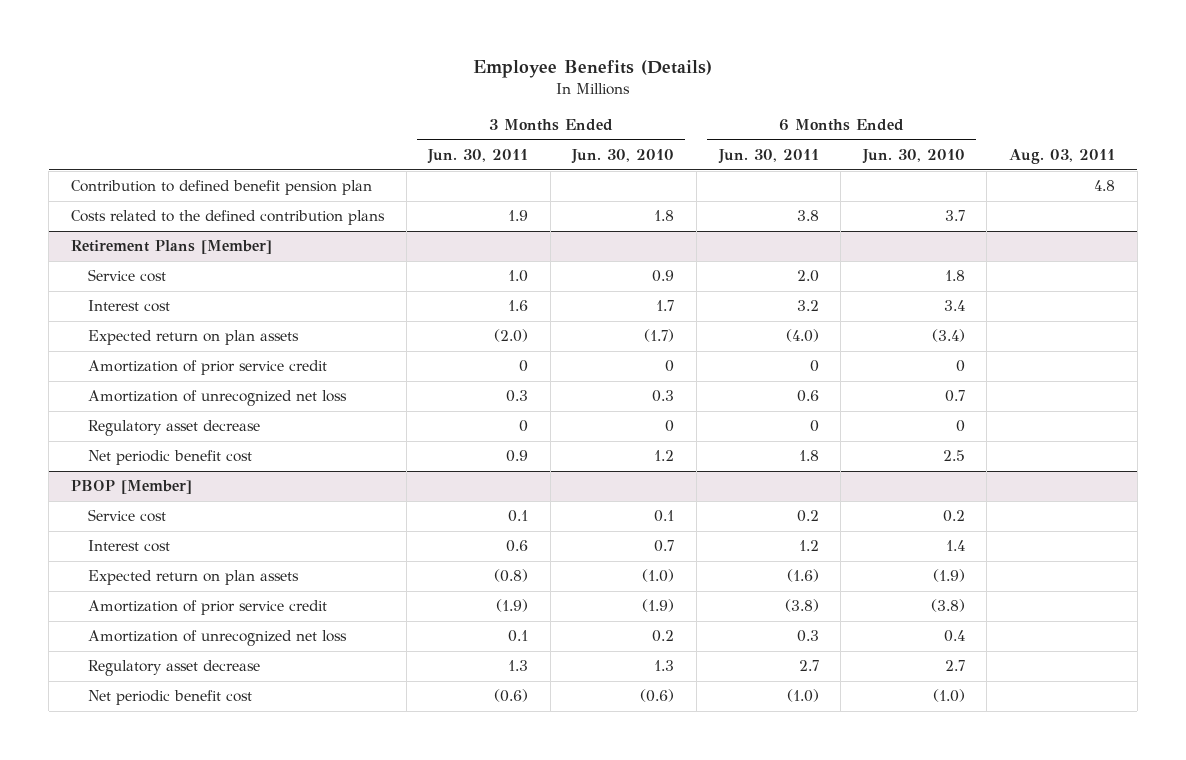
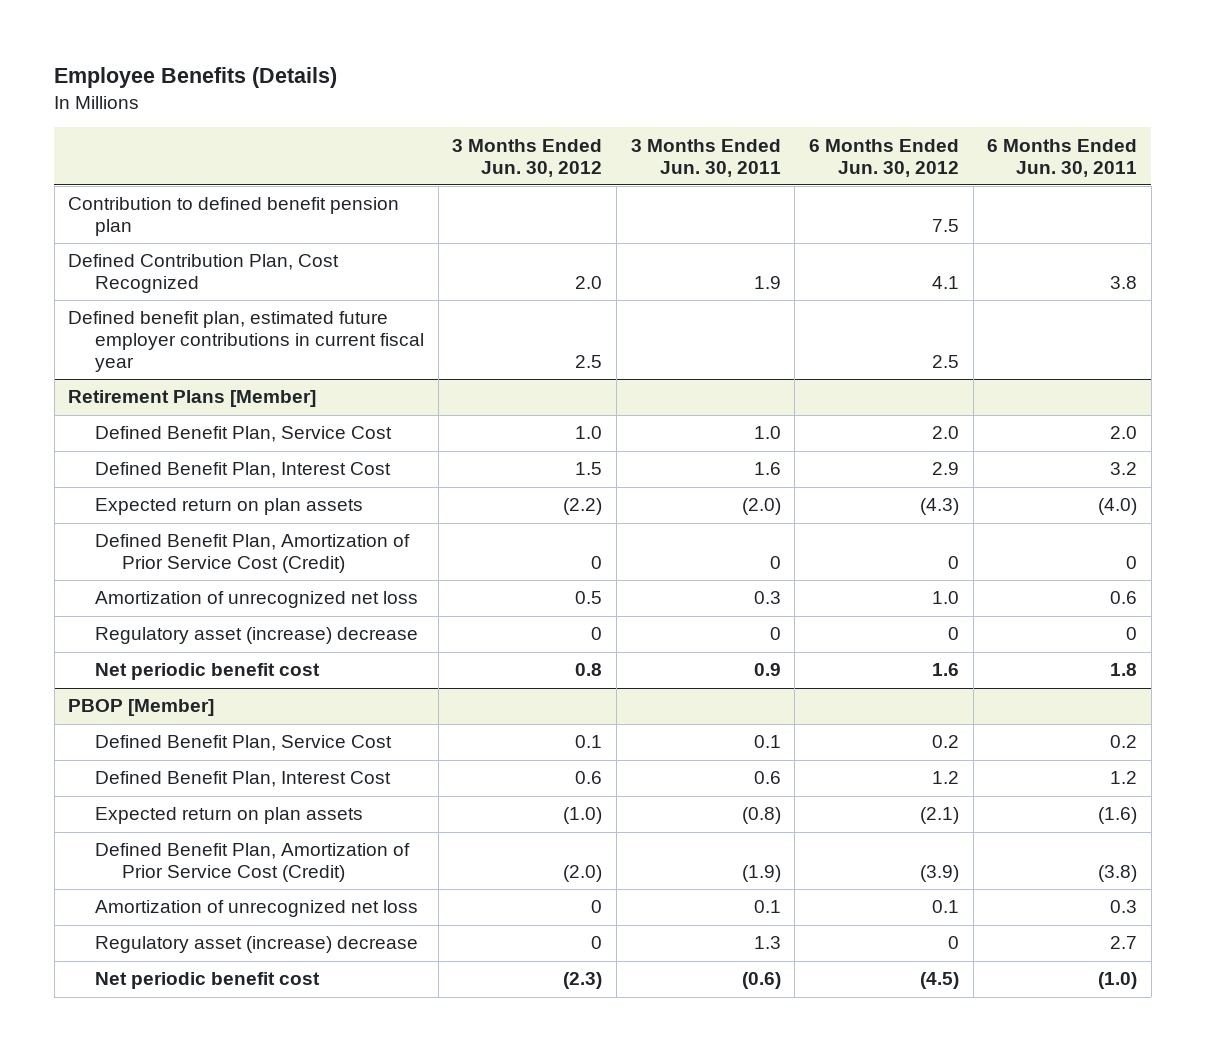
[571,148,675,164] Jun. 30, 2010 -> none
[861,148,965,164] Jun. 30, 2010 -> none
[1008,148,1115,164] Aug. 03, 2011 -> none
none -> [452,138,603,177] 3 Months Ended Jun. 30, 2012
none -> [809,138,960,177] 6 Months Ended Jun. 30, 2012
[70,210,385,226] Costs related to the defined contribution plans -> [68,254,340,294] Defined Contribution Plan, Cost Recognized
none -> [68,311,425,373] Defined benefit plan, estimated future employer contributions in current fiscal year
[88,269,167,283] Service cost -> [95,426,393,443] Defined Benefit Plan, Service Cost
[88,300,171,313] Interest cost -> [95,462,392,479] Defined Benefit Plan, Interest Cost
[88,360,328,376] Amortization of prior service credit -> [95,534,411,574] Defined Benefit Plan, Amortization of Prior Service Cost (Credit)
[88,420,261,437] Regulatory asset decrease -> [95,627,419,645] Regulatory asset (increase) decrease
[88,509,167,523] Service cost -> [95,735,393,752] Defined Benefit Plan, Service Cost
[88,540,171,553] Interest cost -> [95,771,392,788] Defined Benefit Plan, Interest Cost
[88,600,328,616] Amortization of prior service credit -> [95,843,411,883] Defined Benefit Plan, Amortization of Prior Service Cost (Credit)
[88,660,261,677] Regulatory asset decrease -> [95,936,419,954] Regulatory asset (increase) decrease

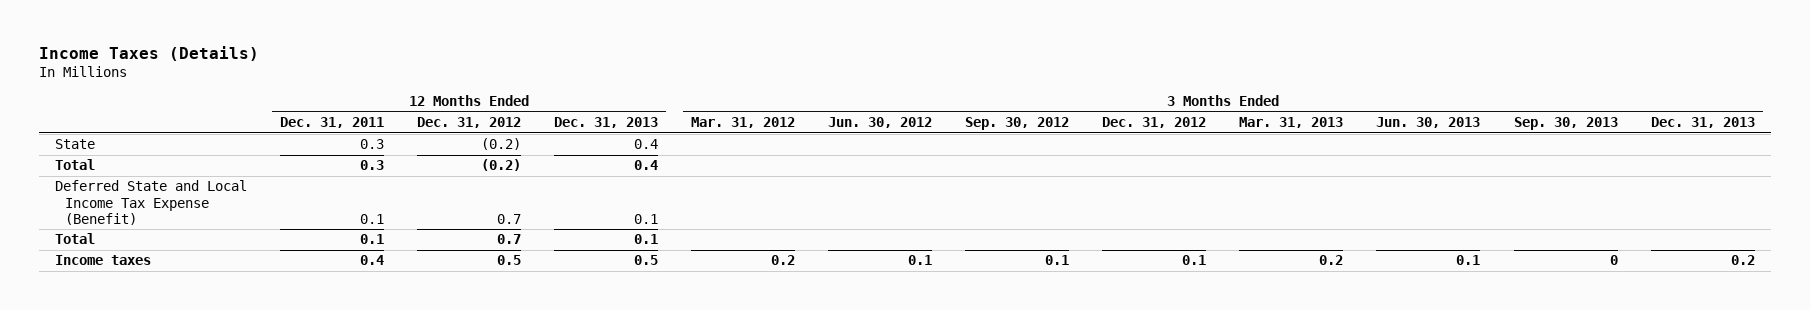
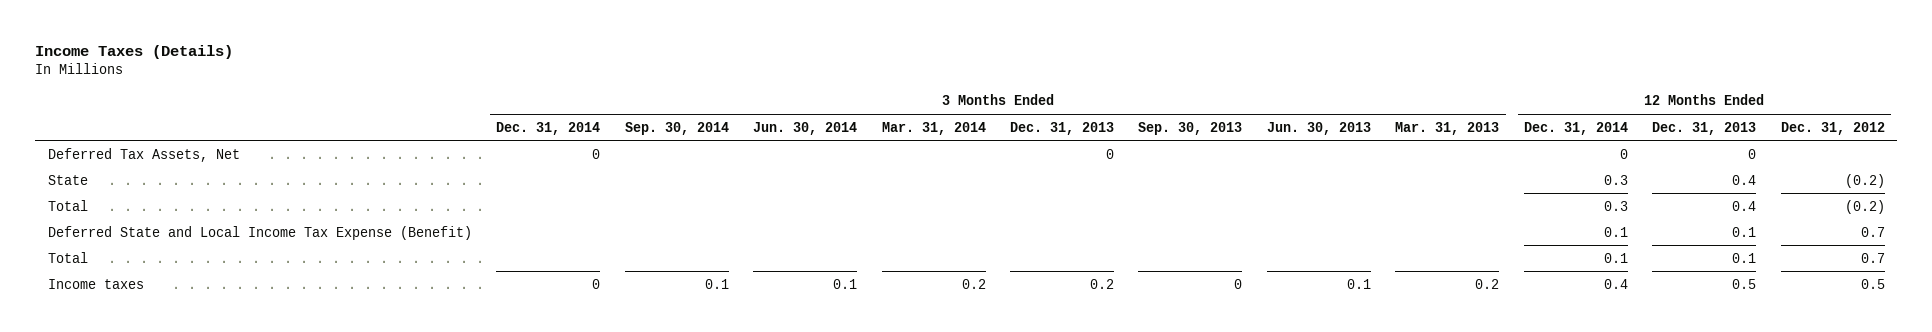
[280,117,385,129] Dec. 31, 2011 -> none
[691,117,796,129] Mar. 31, 2012 -> none
[828,117,933,129] Jun. 30, 2012 -> none
[965,117,1070,131] Sep. 30, 2012 -> none
[1102,117,1207,129] Dec. 31, 2012 -> none
none -> [496,121,601,135] Dec. 31, 2014
none -> [624,121,729,135] Sep. 30, 2014
none -> [753,121,858,135] Jun. 30, 2014
none -> [881,121,986,135] Mar. 31, 2014
none -> [1523,121,1628,135] Dec. 31, 2014
none -> [47,147,240,162] Deferred Tax Assets, Net

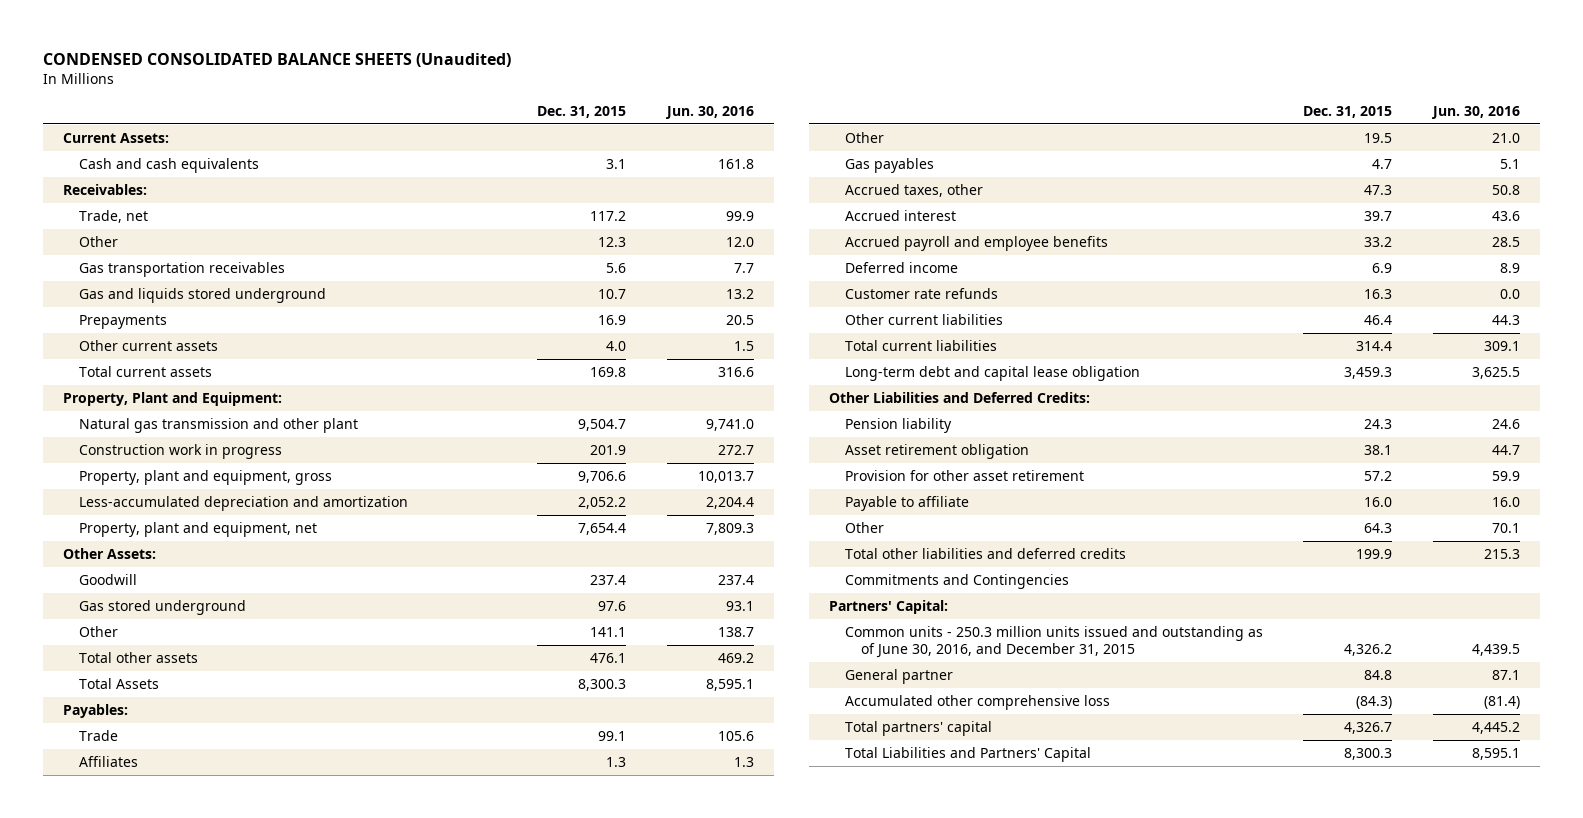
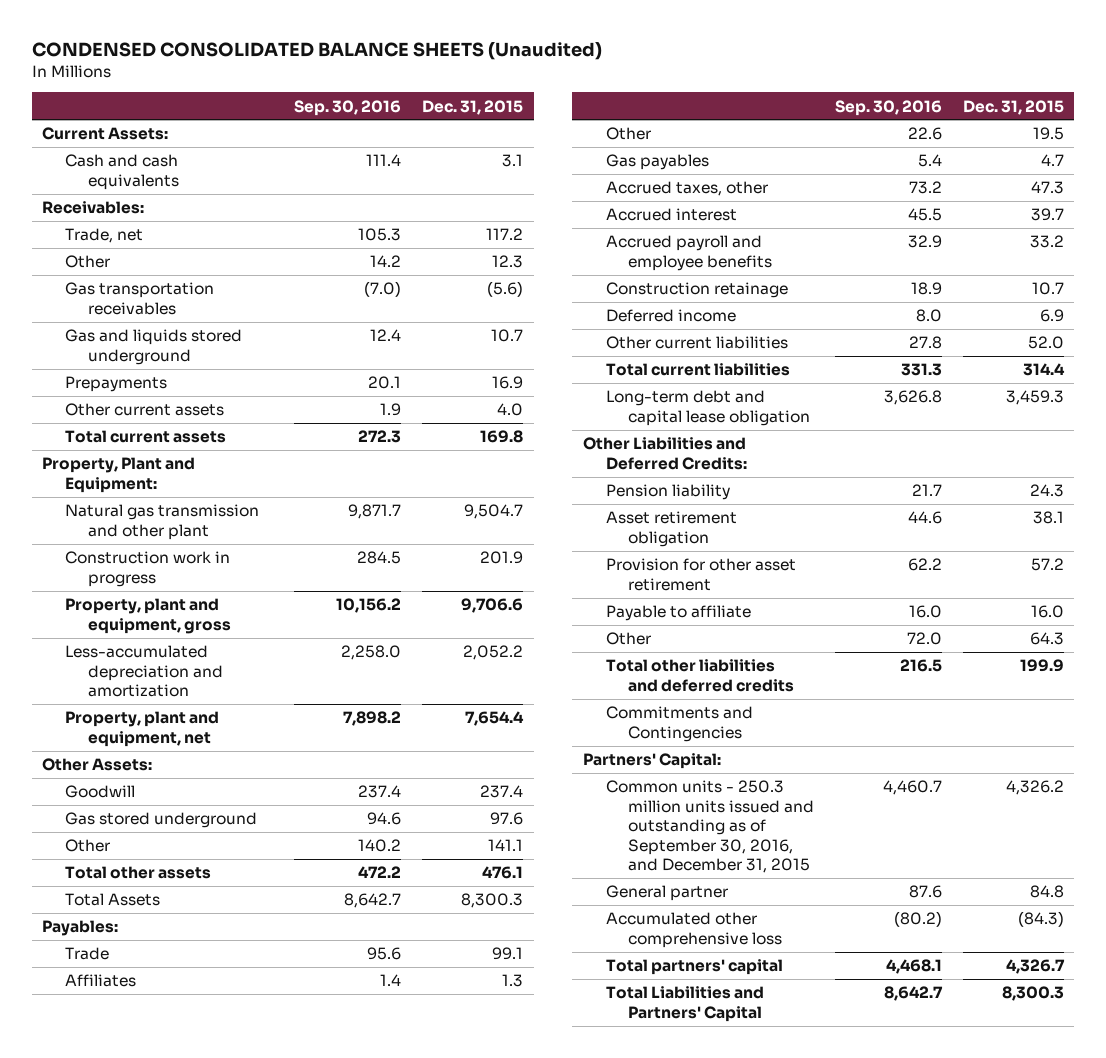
[664,105,754,119] Jun. 30, 2016 -> none
none -> [294,99,402,116] Sep. 30, 2016
[606,263,627,274] 5.6 -> [487,281,524,298] (5.6)
none -> [605,282,788,299] Construction retainage
[844,288,998,300] Customer rate refunds -> none
[1364,315,1393,326] 46.4 -> [1027,336,1064,350] 52.0
[844,626,1263,659] Common units - 250.3 million units issued and outstanding as of June 30, 2016, and December 31, 2015 -> [605,780,815,873] Common units - 250.3 million units issued and outstanding as of September 30, 2016, and December 31, 2015

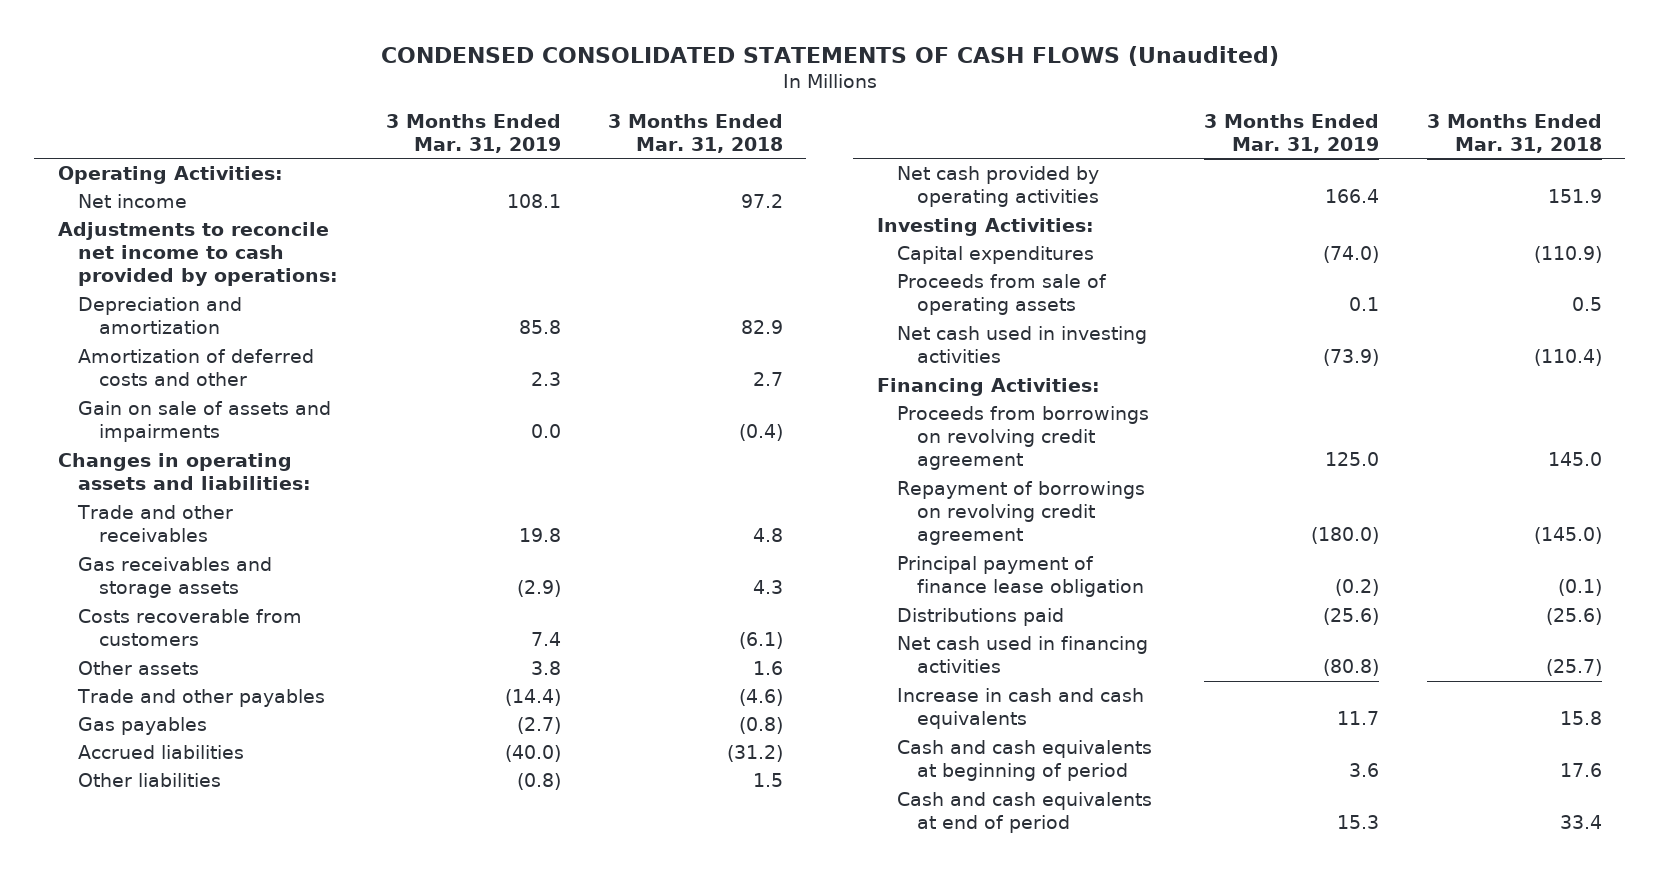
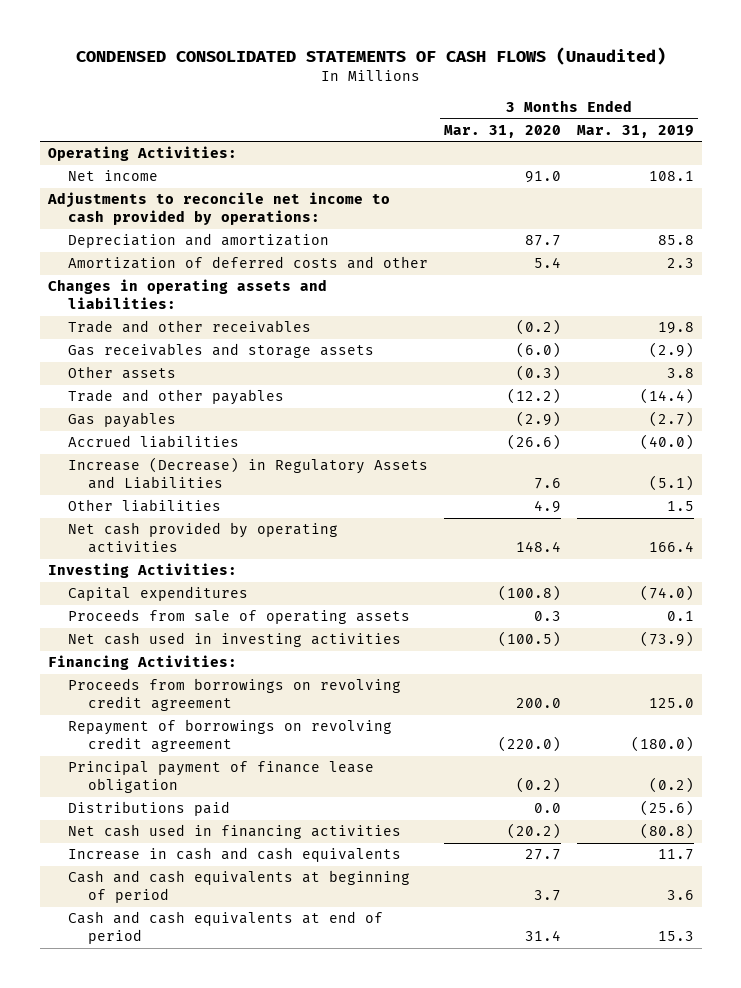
[607,113,783,153] 3 Months Ended Mar. 31, 2018 -> none
none -> [443,124,561,138] Mar. 31, 2020
[78,401,332,443] Gain on sale of assets and impairments -> none
[78,609,303,647] Costs recoverable from customers -> none
none -> [67,457,428,490] Increase (Decrease) in Regulatory Assets and Liabilities
[516,773,561,791] (0.8) -> [666,501,694,512] 1.5

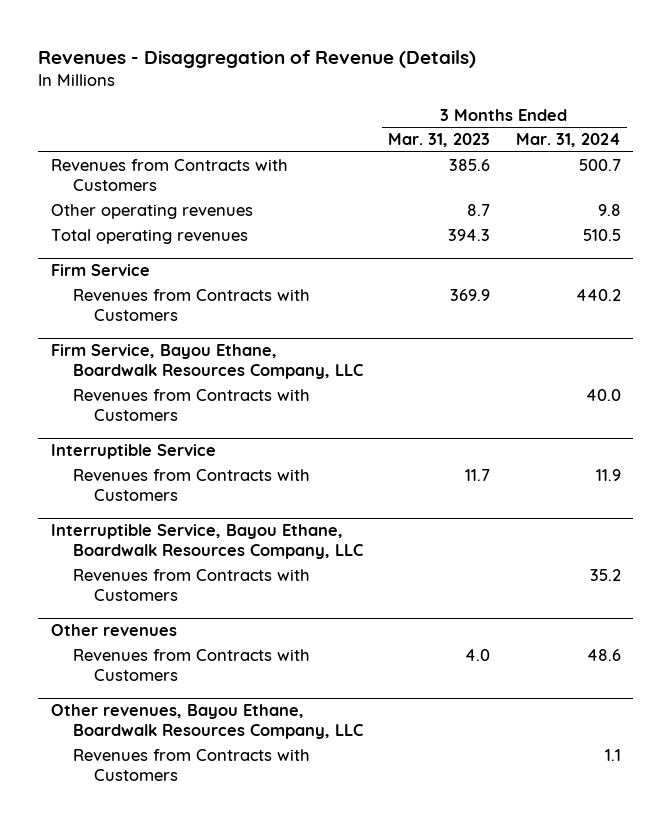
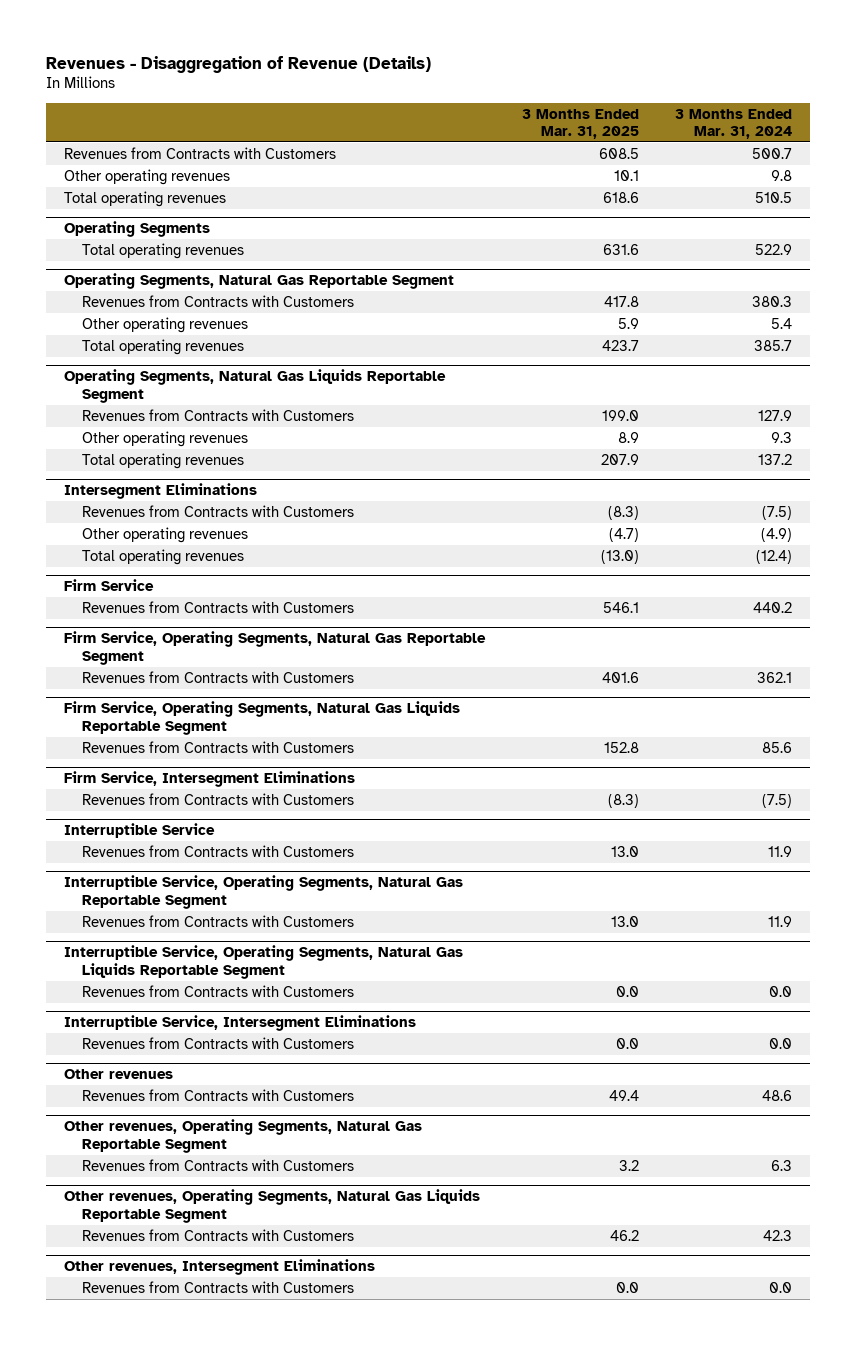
[388,133,491,148] Mar. 31, 2023 -> none
none -> [521,108,639,139] 3 Months Ended Mar. 31, 2025
none -> [64,221,211,238] Operating Segments
none -> [82,242,245,259] Total operating revenues
none -> [64,273,455,290] Operating Segments, Natural Gas Reportable Segment
none -> [82,294,355,307] Revenues from Contracts with Customers
none -> [82,316,249,333] Other operating revenues
none -> [82,338,245,355] Total operating revenues
none -> [64,369,447,403] Operating Segments, Natural Gas Liquids Reportable Segment
none -> [82,408,355,421] Revenues from Contracts with Customers
none -> [82,430,249,447] Other operating revenues
none -> [82,452,245,469] Total operating revenues
none -> [64,483,258,500] Intersegment Eliminations
none -> [82,504,355,517] Revenues from Contracts with Customers
none -> [82,526,249,543] Other operating revenues
none -> [82,548,245,565] Total operating revenues
[51,344,363,380] Firm Service, Bayou Ethane, Boardwalk Resources Company, LLC -> none
none -> [64,631,487,665] Firm Service, Operating Segments, Natural Gas Reportable Segment
[585,389,621,402] 40.0 -> [757,671,793,683] 362.1
none -> [64,701,461,735] Firm Service, Operating Segments, Natural Gas Liquids Reportable Segment
none -> [82,740,355,753] Revenues from Contracts with Customers
none -> [64,771,356,788] Firm Service, Intersegment Eliminations
none -> [82,792,355,805] Revenues from Contracts with Customers
[51,524,363,560] Interruptible Service, Bayou Ethane, Boardwalk Resources Company, LLC -> none
none -> [64,875,464,909] Interruptible Service, Operating Segments, Natural Gas Reportable Segment
[589,569,621,582] 35.2 -> [768,915,793,927] 11.9
none -> [64,945,464,979] Interruptible Service, Operating Segments, Natural Gas Liquids Reportable Segment
none -> [82,984,355,997] Revenues from Contracts with Customers
none -> [64,1015,417,1032] Interruptible Service, Intersegment Eliminations
none -> [82,1036,355,1049] Revenues from Contracts with Customers
[51,704,363,740] Other revenues, Bayou Ethane, Boardwalk Resources Company, LLC -> none
none -> [64,1119,423,1153] Other revenues, Operating Segments, Natural Gas Reportable Segment
[604,749,621,762] 1.1 -> [771,1159,793,1171] 6.3
none -> [64,1189,481,1223] Other revenues, Operating Segments, Natural Gas Liquids Reportable Segment
none -> [82,1228,355,1241] Revenues from Contracts with Customers
none -> [64,1259,376,1276] Other revenues, Intersegment Eliminations
none -> [82,1280,355,1293] Revenues from Contracts with Customers

